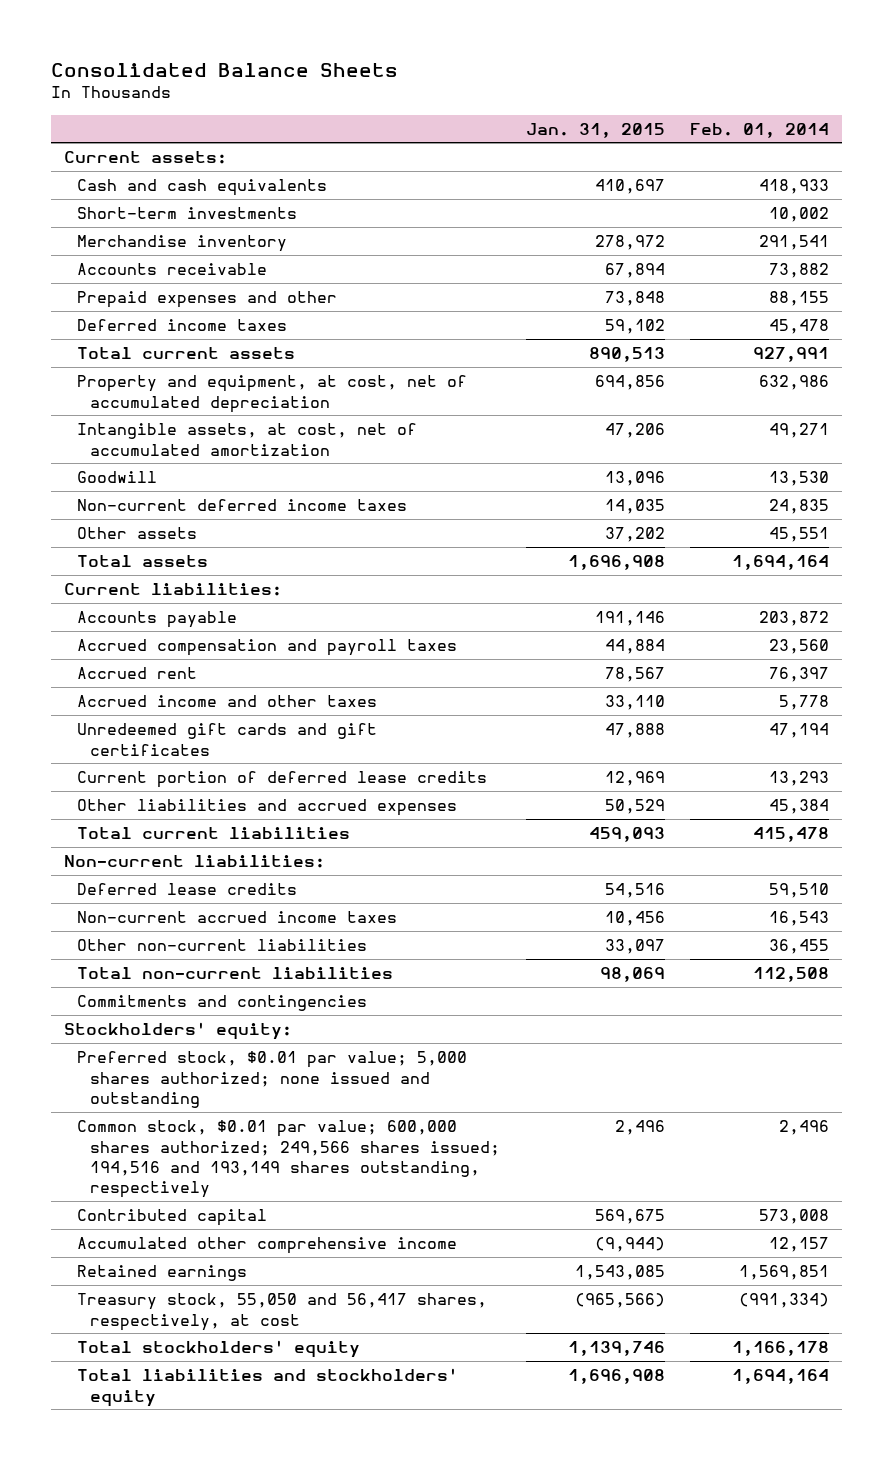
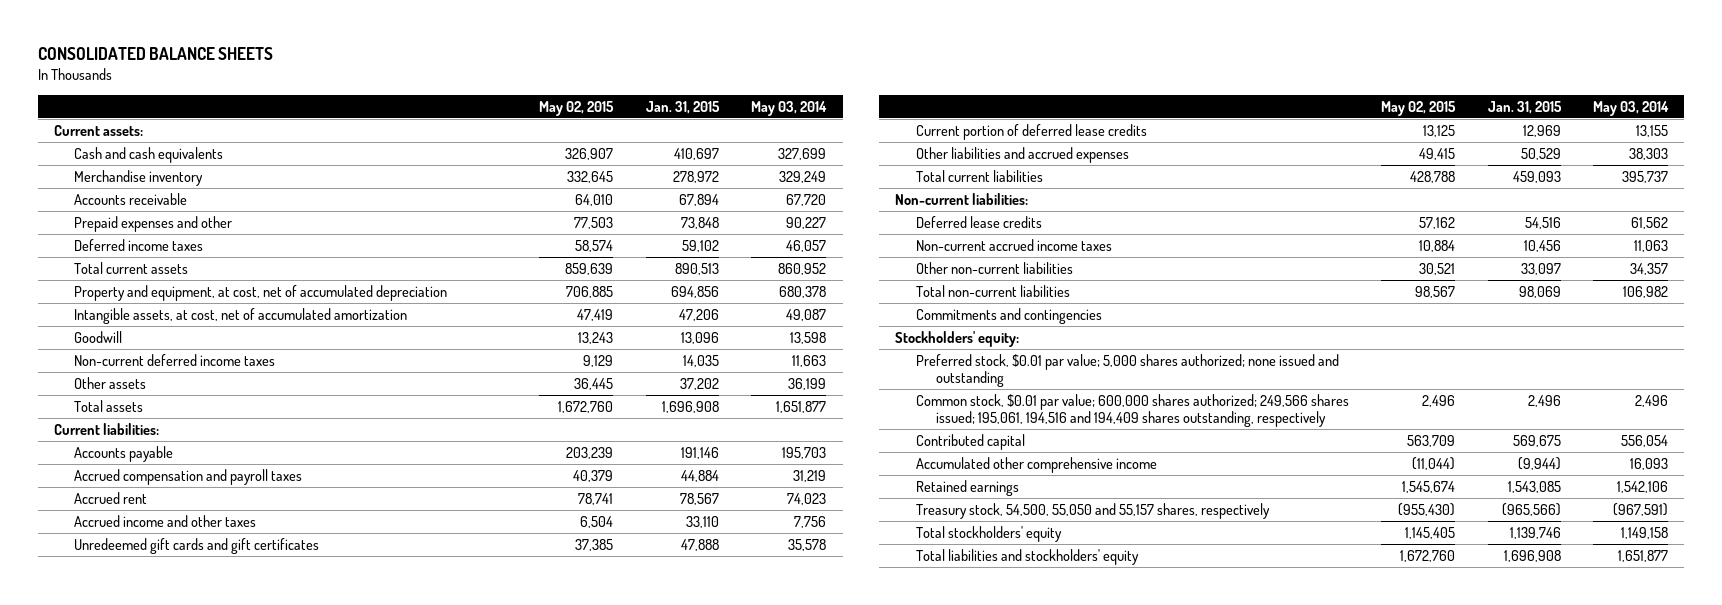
[51,62,399,77] Consolidated Balance Sheets -> [37,47,273,61] CONSOLIDATED BALANCE SHEETS
[690,122,830,138] Feb. 01, 2014 -> none
none -> [539,100,615,116] May 02, 2015
none -> [751,100,828,116] May 03, 2014
[77,207,298,220] Short-term investments -> none
[77,1120,501,1199] Common stock, $0.01 par value; 600,000 shares authorized; 249,566 shares issued; 194,516 and 193,149 shares outstanding, respectively -> [915,393,1349,427] Common stock, $0.01 par value; 600,000 shares authorized; 249,566 shares issued; 195,061, 194,516 and 194,409 shares outstanding, respectively
[77,1293,488,1331] Treasury stock, 55,050 and 56,417 shares, respectively, at cost -> [915,502,1270,519] Treasury stock, 54,500, 55,050 and 55,157 shares, respectively

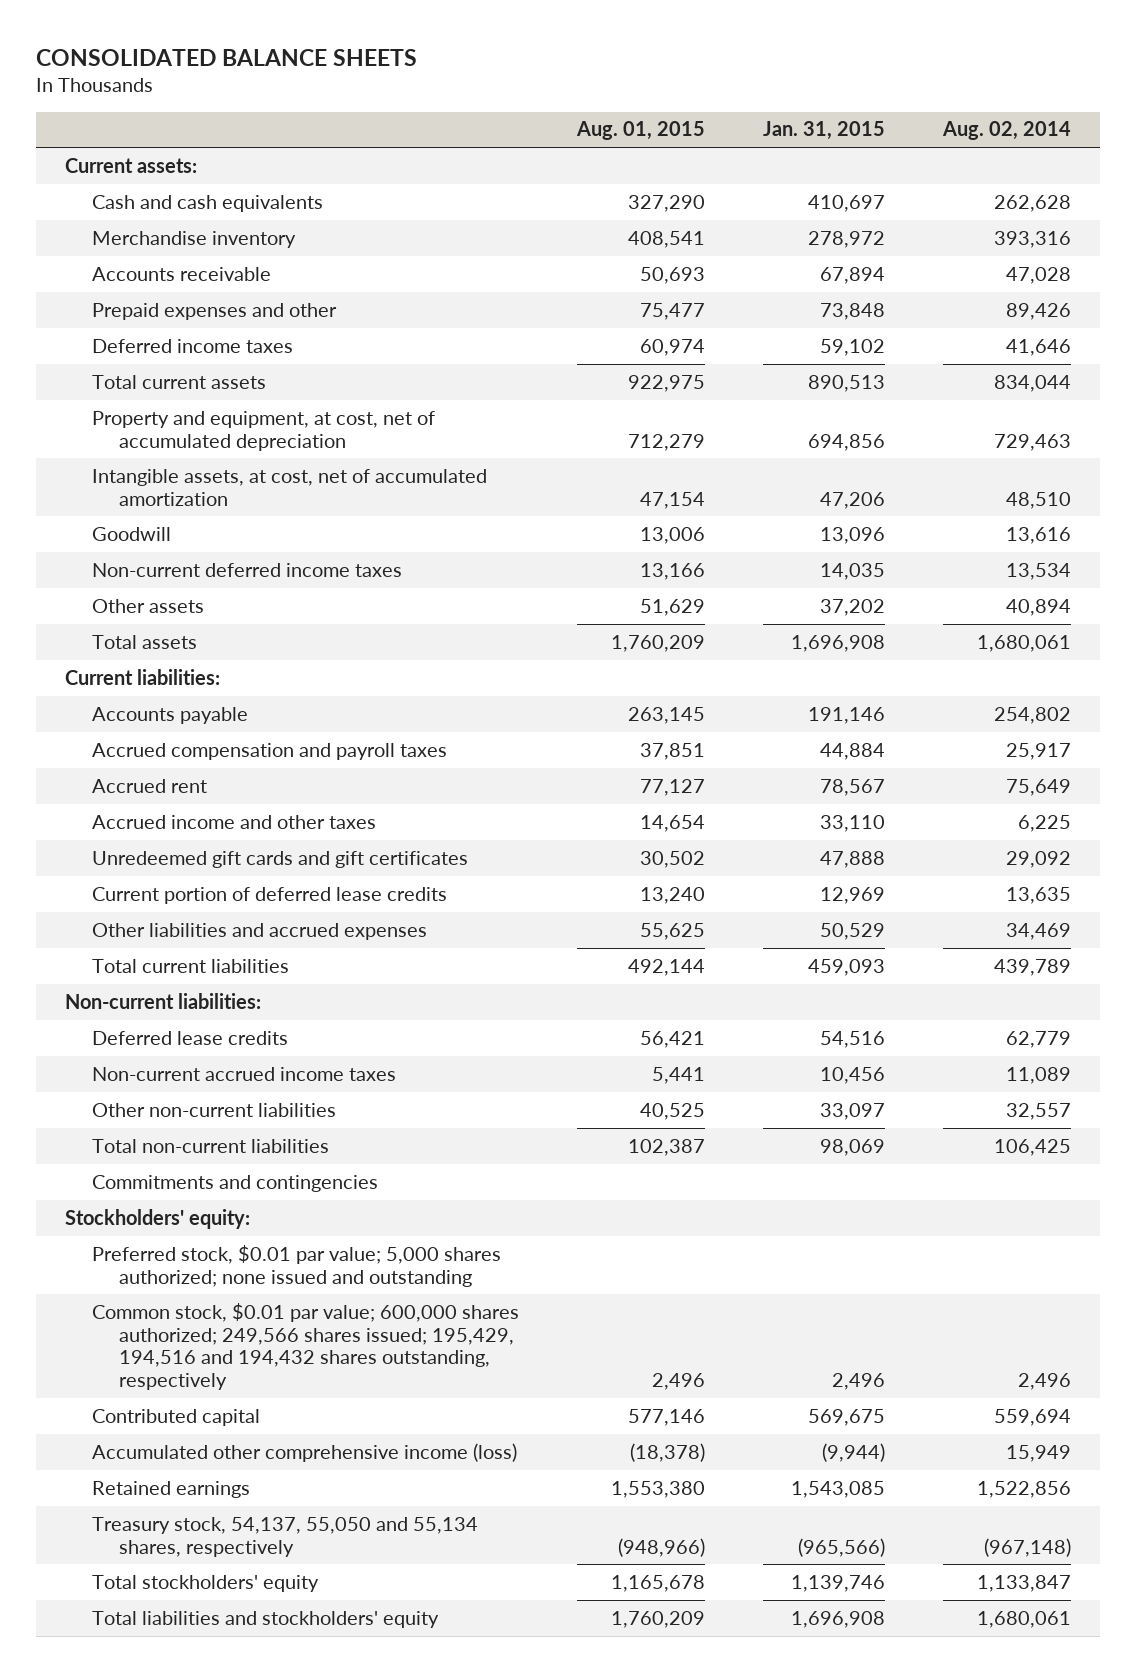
[539,100,615,116] May 02, 2015 -> none
[751,100,828,116] May 03, 2014 -> none
none -> [575,121,705,141] Aug. 01, 2015
none -> [941,121,1071,141] Aug. 02, 2014
[915,393,1349,427] Common stock, $0.01 par value; 600,000 shares authorized; 249,566 shares issued; 195,061, 194,516 and 194,409 shares outstanding, respectively -> [91,1302,519,1391] Common stock, $0.01 par value; 600,000 shares authorized; 249,566 shares issued; 195,429, 194,516 and 194,432 shares outstanding, respectively
[915,456,1157,473] Accumulated other comprehensive income -> [91,1442,517,1462] Accumulated other comprehensive income (loss)
[915,502,1270,519] Treasury stock, 54,500, 55,050 and 55,157 shares, respectively -> [91,1516,478,1557] Treasury stock, 54,137, 55,050 and 55,134 shares, respectively

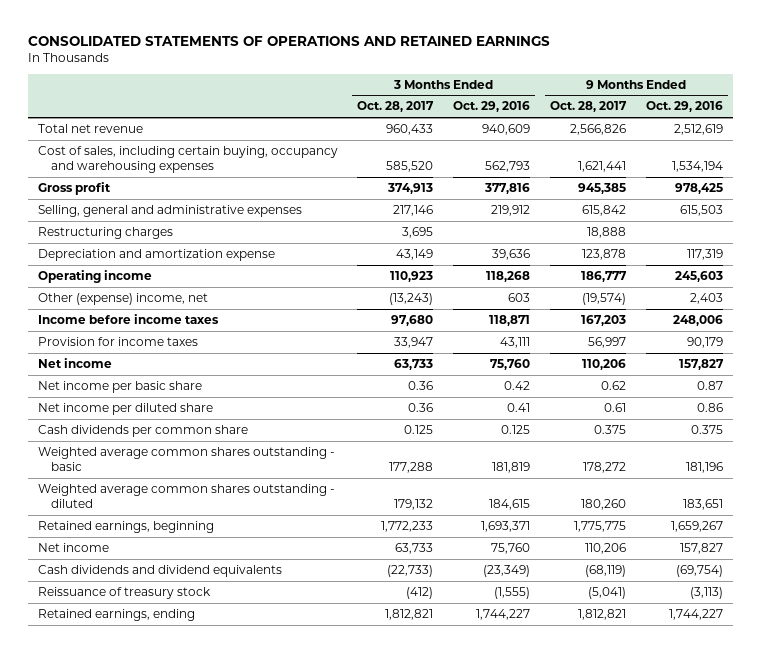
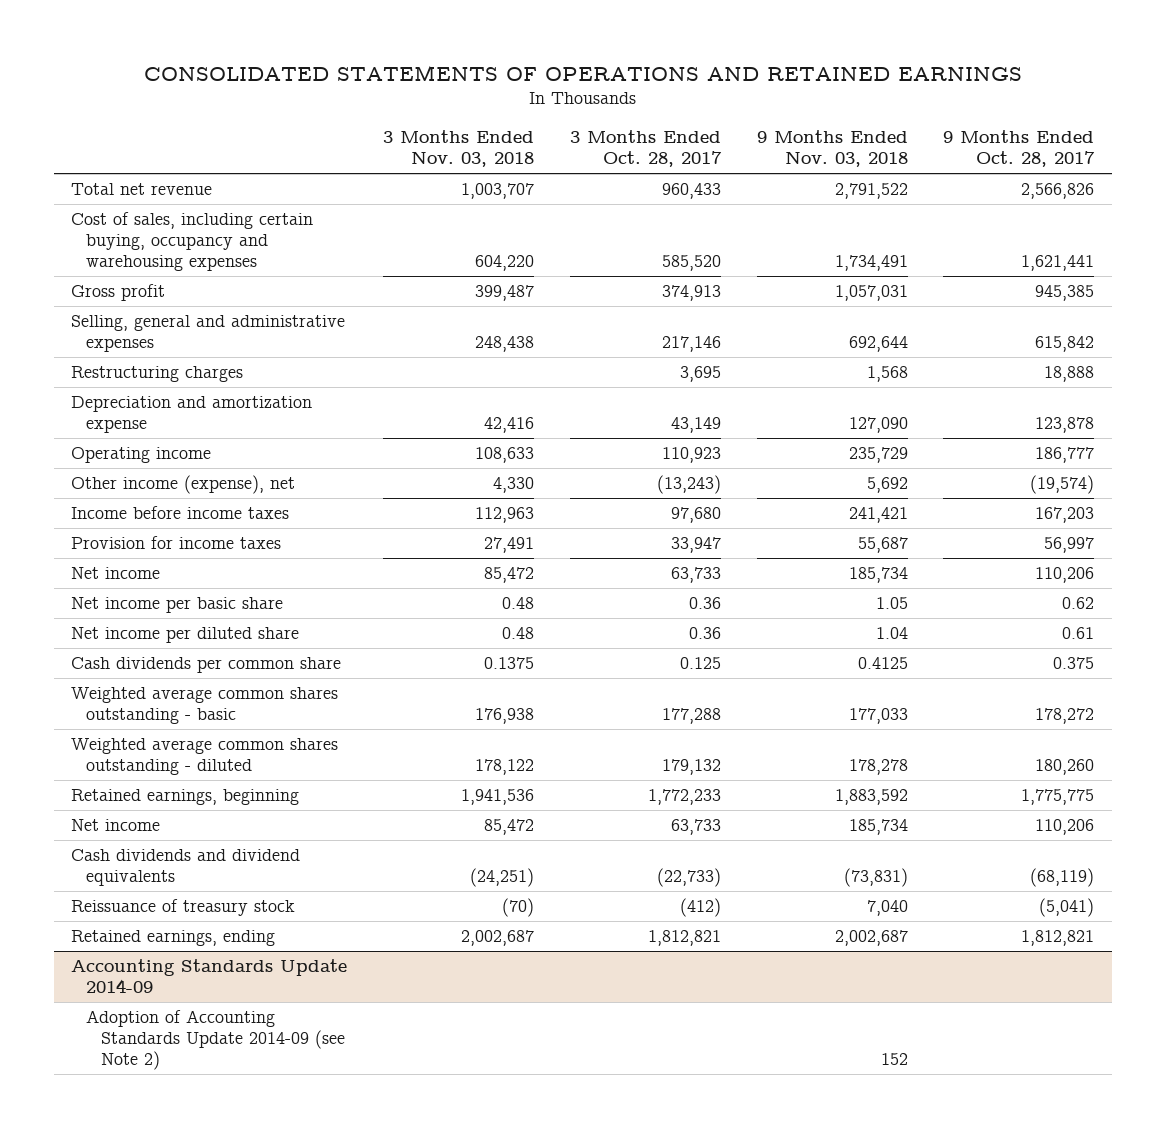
[453,101,531,113] Oct. 29, 2016 -> none
[645,101,723,113] Oct. 29, 2016 -> none
none -> [383,129,535,168] 3 Months Ended Nov. 03, 2018
none -> [756,129,908,168] 9 Months Ended Nov. 03, 2018
[37,292,208,305] Other (expense) income, net -> [71,475,296,495] Other income (expense), net
none -> [71,959,348,994] Accounting Standards Update 2014-09
none -> [86,1010,345,1071] Adoption of Accounting Standards Update 2014-09 (see Note 2)

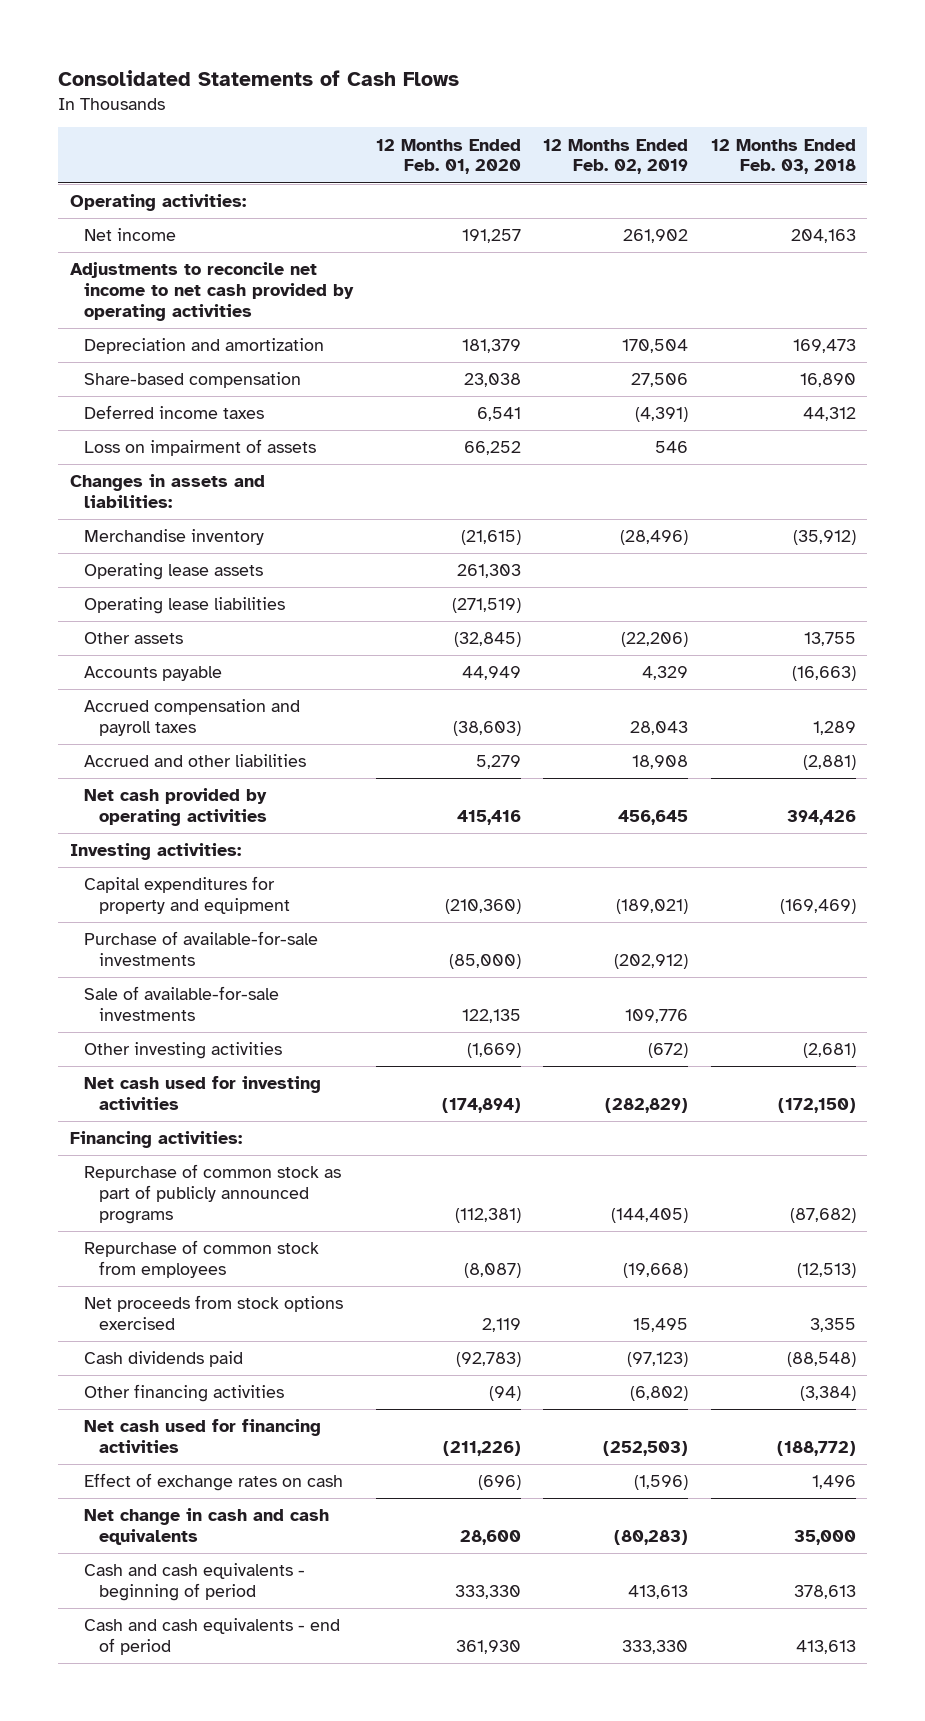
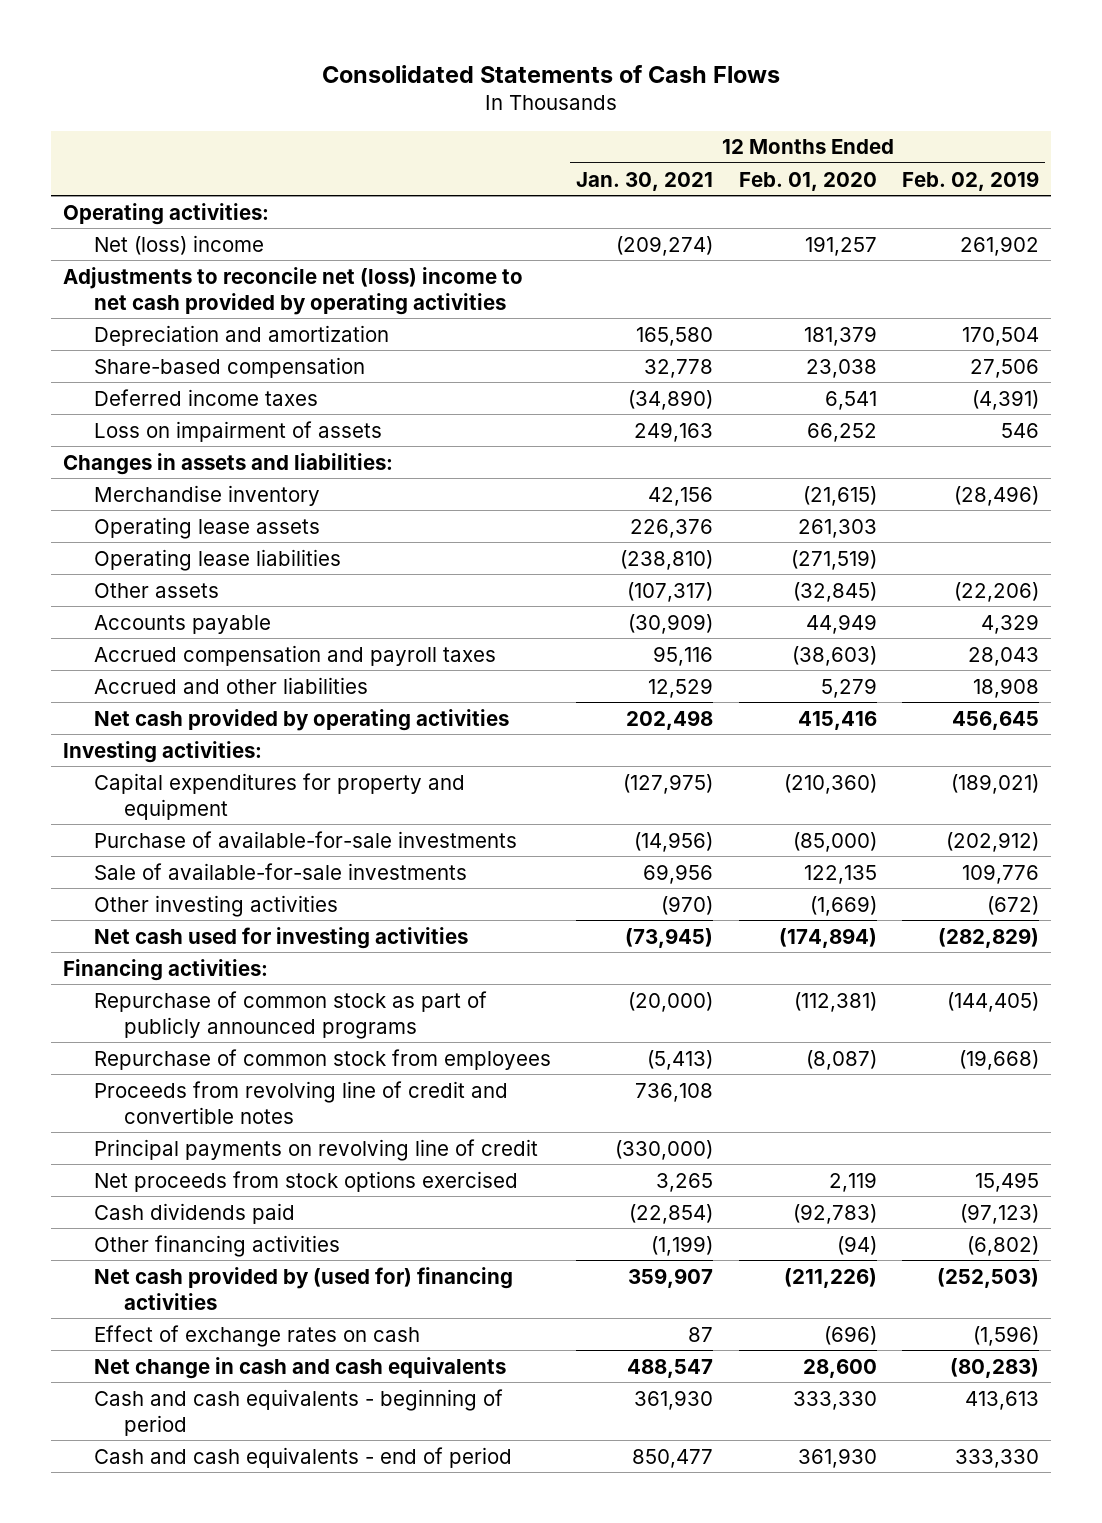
[710,138,856,175] 12 Months Ended Feb. 03, 2018 -> none
none -> [576,171,714,191] Jan. 30, 2021
[84,228,177,242] Net income -> [93,234,264,255] Net (loss) income
[69,262,355,322] Adjustments to reconcile net income to net cash provided by operating activities -> [63,266,524,315] Adjustments to reconcile net (loss) income to net cash provided by operating activities
none -> [93,1080,508,1124] Proceeds from revolving line of credit and convertible notes
none -> [93,1138,538,1161] Principal payments on revolving line of credit
[84,1419,322,1454] Net cash used for financing activities -> [93,1266,513,1310] Net cash provided by (used for) financing activities

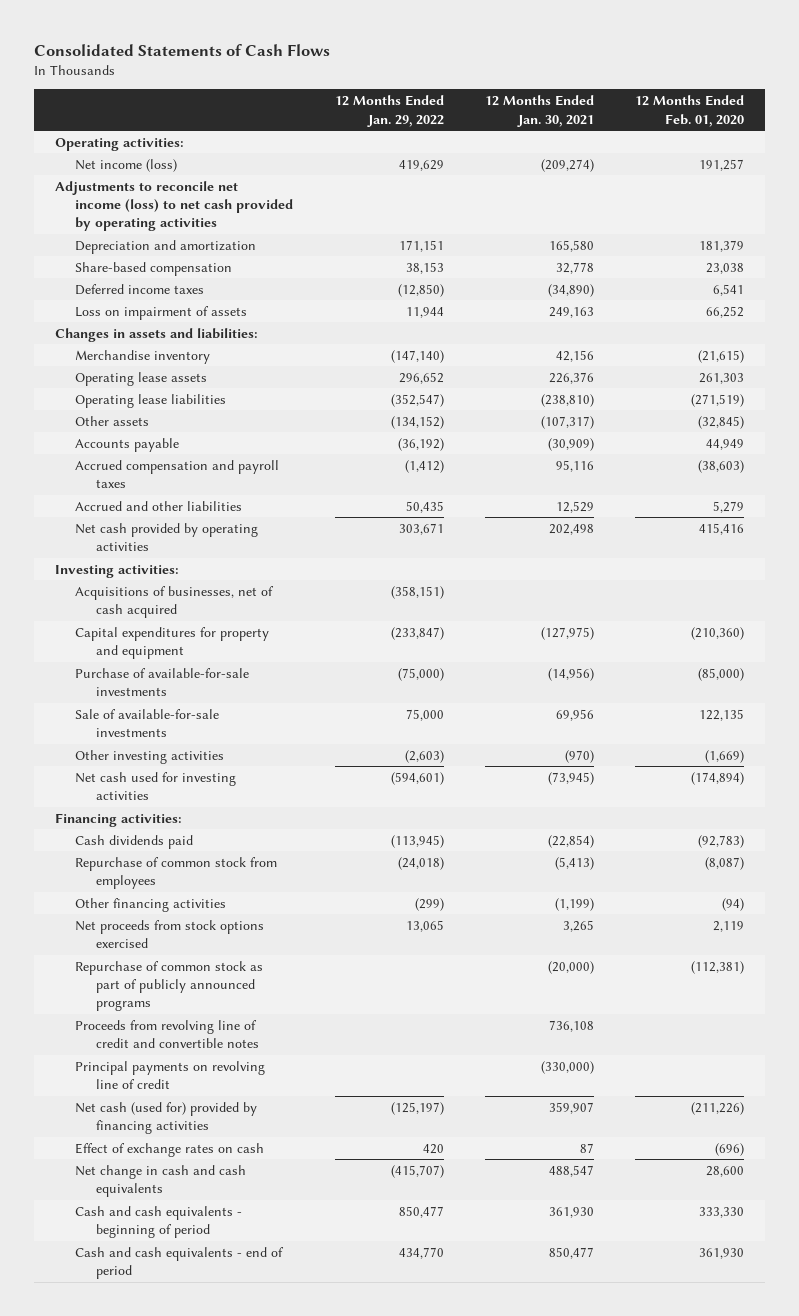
[901,170,1039,191] Feb. 02, 2019 -> none
none -> [334,95,444,127] 12 Months Ended Jan. 29, 2022
[93,234,264,255] Net (loss) income -> [75,158,178,172] Net income (loss)
[63,266,524,315] Adjustments to reconcile net (loss) income to net cash provided by operating activities -> [54,180,294,232] Adjustments to reconcile net income (loss) to net cash provided by operating activities
none -> [75,585,275,619] Acquisitions of businesses, net of cash acquired
[93,1202,295,1224] Cash dividends paid -> [75,834,194,849] Cash dividends paid
[93,1234,340,1257] Other financing activities -> [75,897,227,912] Other financing activities
[93,1170,518,1192] Net proceeds from stock options exercised -> [75,919,265,949] Net proceeds from stock options exercised
[93,990,487,1039] Repurchase of common stock as part of publicly announced programs -> [75,960,264,1012] Repurchase of common stock as part of publicly announced programs
[93,1266,513,1310] Net cash provided by (used for) financing activities -> [75,1101,258,1135] Net cash (used for) provided by financing activities

